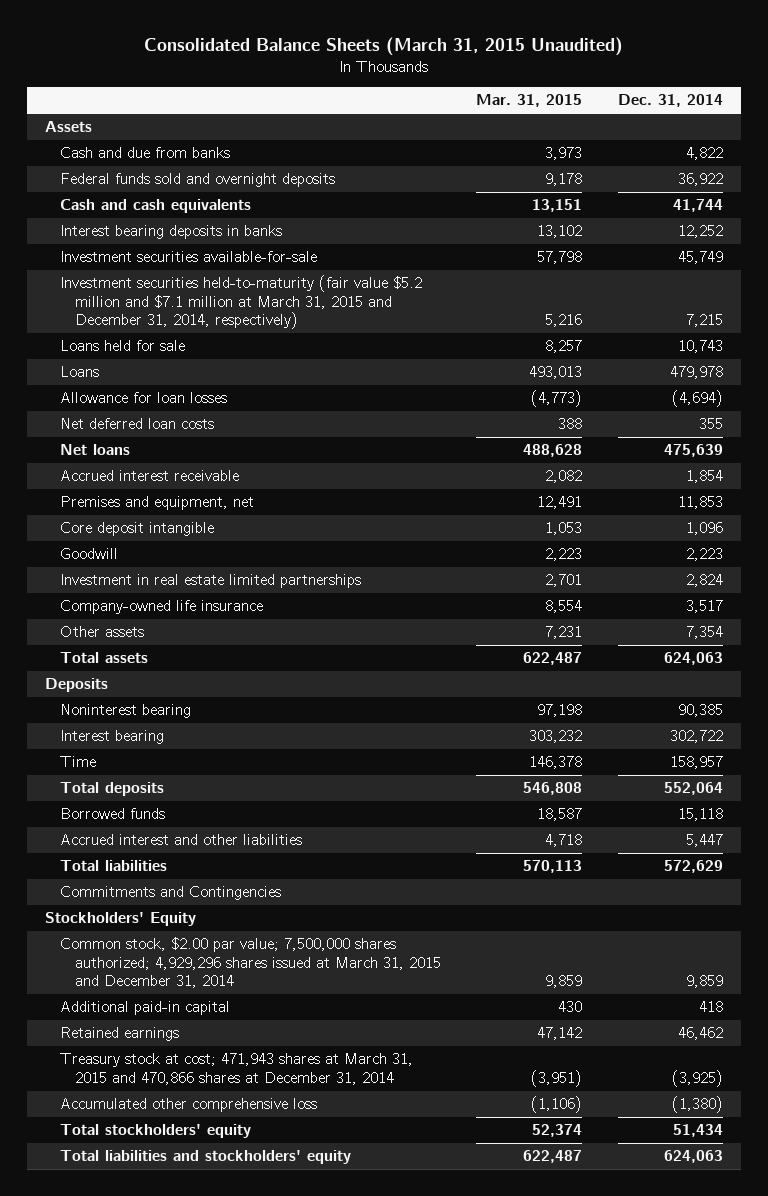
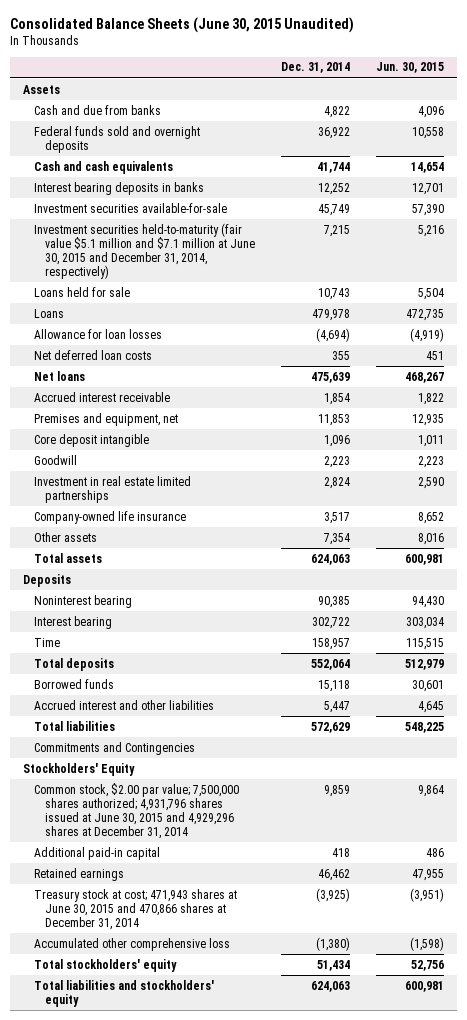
[143,37,623,57] Consolidated Balance Sheets (March 31, 2015 Unaudited) -> [10,16,355,33] Consolidated Balance Sheets (June 30, 2015 Unaudited)
[476,94,583,108] Mar. 31, 2015 -> none
none -> [376,62,445,74] Jun. 30, 2015
[59,275,422,330] Investment securities held-to-maturity (fair value $5.2 million and $7.1 million at March 31, 2015 and December 31, 2014, respectively) -> [34,222,256,280] Investment securities held-to-maturity (fair value $5.1 million and $7.1 million at June 30, 2015 and December 31, 2014, respectively)
[59,937,442,989] Common stock, $2.00 par value; 7,500,000 shares authorized; 4,929,296 shares issued at March 31, 2015 and December 31, 2014 -> [34,782,240,840] Common stock, $2.00 par value; 7,500,000 shares authorized; 4,931,796 shares issued at June 30, 2015 and 4,929,296 shares at December 31, 2014
[59,1053,413,1085] Treasury stock at cost; 471,943 shares at March 31, 2015 and 470,866 shares at December 31, 2014 -> [34,888,238,931] Treasury stock at cost; 471,943 shares at June 30, 2015 and 470,866 shares at December 31, 2014

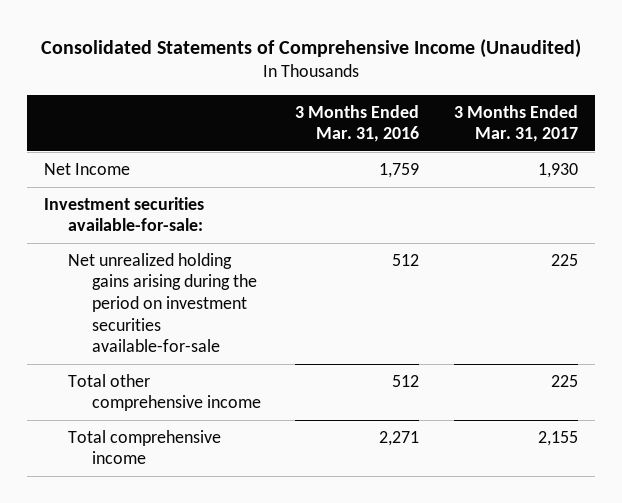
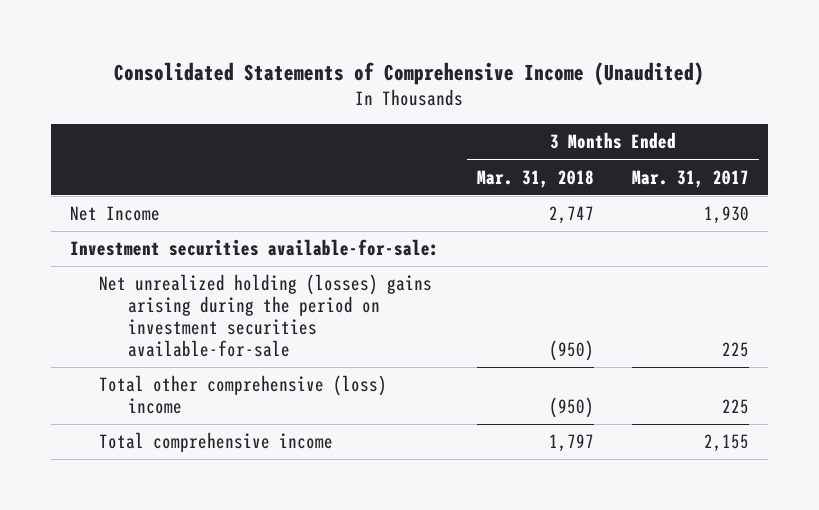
[295,104,420,143] 3 Months Ended Mar. 31, 2016 -> none
none -> [476,169,594,188] Mar. 31, 2018
[67,252,257,353] Net unrealized holding gains arising during the period on investment securities available-for-sale -> [98,274,432,357] Net unrealized holding (losses) gains arising during the period on investment securities available-for-sale
[67,373,261,412] Total other comprehensive income -> [98,375,387,415] Total other comprehensive (loss) income

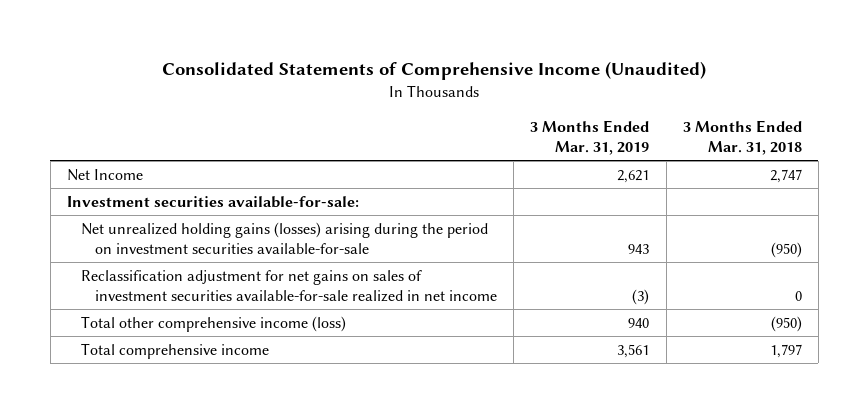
[632,169,750,188] Mar. 31, 2017 -> none
none -> [530,119,650,155] 3 Months Ended Mar. 31, 2019
[98,274,432,357] Net unrealized holding (losses) gains arising during the period on investment securities available-for-sale -> [80,221,488,254] Net unrealized holding gains (losses) arising during the period on investment securities available-for-sale
none -> [80,269,498,302] Reclassification adjustment for net gains on sales of investment securities available-for-sale realized in net income
[98,375,387,415] Total other comprehensive (loss) income -> [80,315,346,332] Total other comprehensive income (loss)

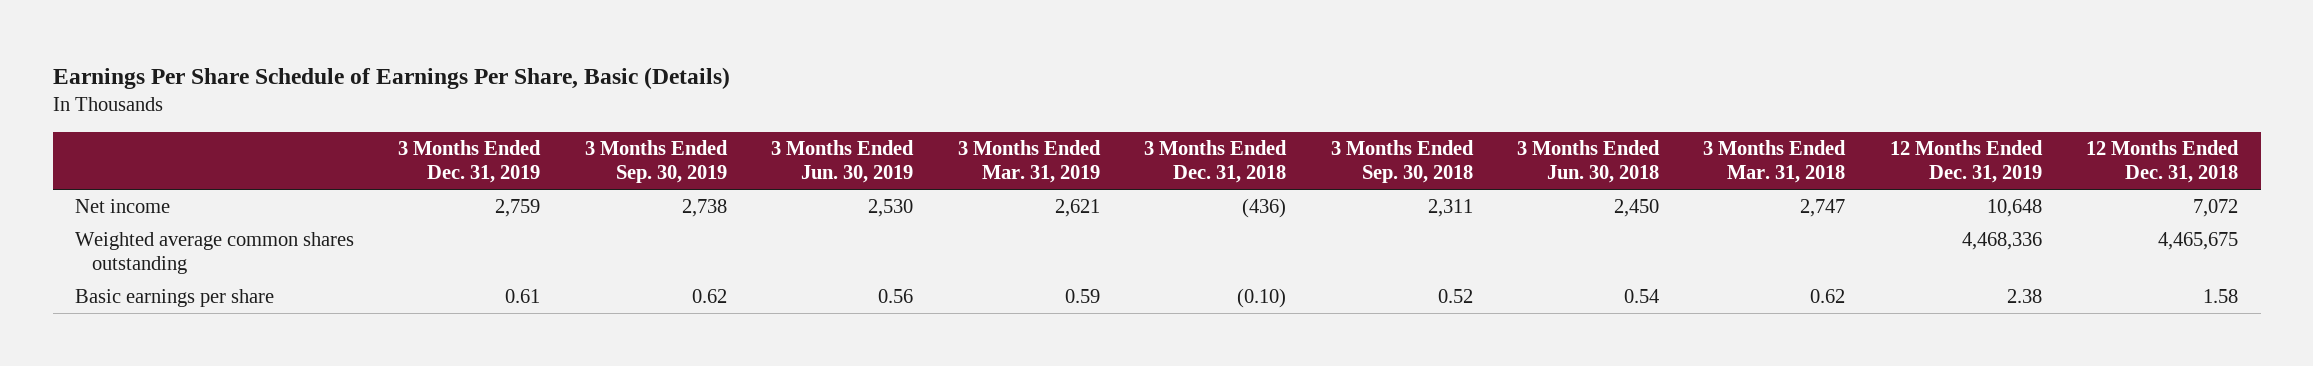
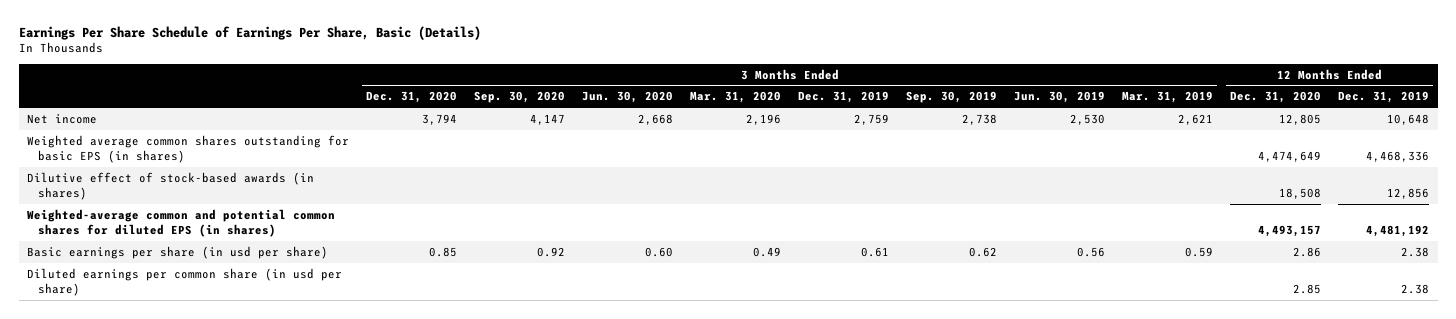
[1144,139,1288,184] 3 Months Ended Dec. 31, 2018 -> none
[1330,139,1474,184] 3 Months Ended Sep. 30, 2018 -> none
[1517,139,1661,184] 3 Months Ended Jun. 30, 2018 -> none
[1703,139,1847,184] 3 Months Ended Mar. 31, 2018 -> none
[2086,139,2240,184] 12 Months Ended Dec. 31, 2018 -> none
none -> [366,91,458,104] Dec. 31, 2020
none -> [474,91,566,104] Sep. 30, 2020
none -> [582,91,674,104] Jun. 30, 2020
none -> [690,91,782,104] Mar. 31, 2020
none -> [1230,91,1322,104] Dec. 31, 2020
[74,232,354,275] Weighted average common shares outstanding -> [27,134,350,163] Weighted average common shares outstanding for basic EPS (in shares)
none -> [27,171,315,200] Dilutive effect of stock-based awards (in shares)
none -> [27,208,336,237] Weighted-average common and potential common shares for diluted EPS (in shares)
[74,289,274,308] Basic earnings per share -> [27,245,329,259] Basic earnings per share (in usd per share)
none -> [27,267,343,296] Diluted earnings per common share (in usd per share)

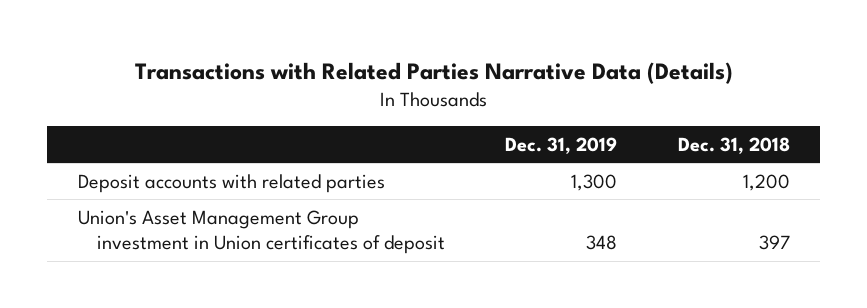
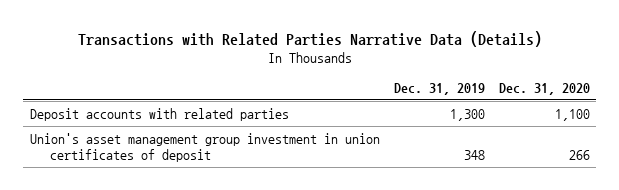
[677,136,790,154] Dec. 31, 2018 -> none
none -> [498,82,590,95] Dec. 31, 2020
[77,209,445,255] Union's Asset Management Group investment in Union certificates of deposit -> [29,132,380,163] Union's asset management group investment in union certificates of deposit

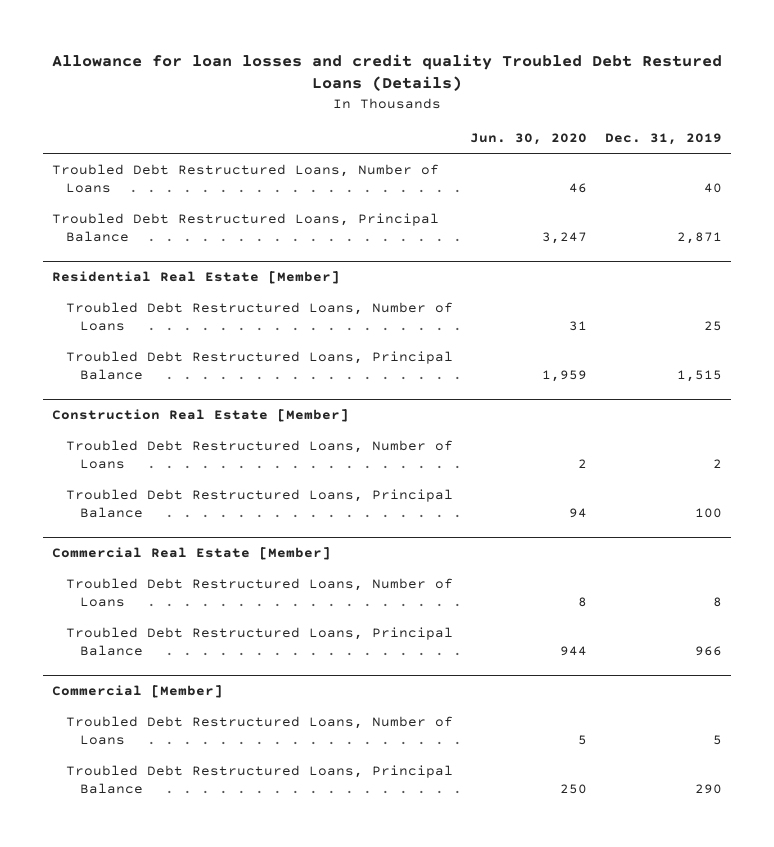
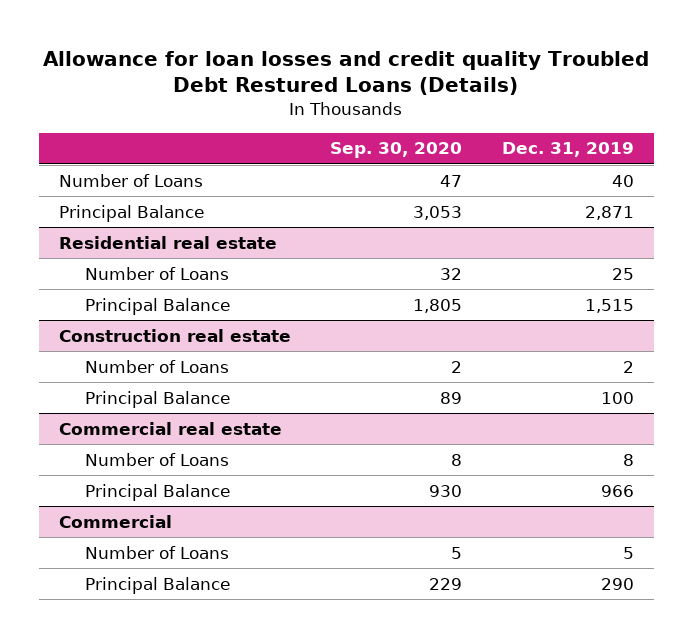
[470,133,588,146] Jun. 30, 2020 -> none
none -> [330,142,463,159] Sep. 30, 2020
[51,163,439,194] Troubled Debt Restructured Loans, Number of Loans -> [58,173,203,187] Number of Loans
[51,212,439,243] Troubled Debt Restructured Loans, Principal Balance -> [58,204,204,222] Principal Balance
[51,270,340,284] Residential Real Estate [Member] -> [58,235,277,249] Residential real estate
[65,301,453,332] Troubled Debt Restructured Loans, Number of Loans -> [85,266,230,280] Number of Loans
[65,350,453,381] Troubled Debt Restructured Loans, Principal Balance -> [85,297,231,315] Principal Balance
[51,408,349,422] Construction Real Estate [Member] -> [58,328,291,342] Construction real estate
[65,439,453,470] Troubled Debt Restructured Loans, Number of Loans -> [85,359,230,373] Number of Loans
[65,488,453,519] Troubled Debt Restructured Loans, Principal Balance -> [85,390,231,408] Principal Balance
[51,546,331,560] Commercial Real Estate [Member] -> [58,421,282,435] Commercial real estate
[65,577,453,608] Troubled Debt Restructured Loans, Number of Loans -> [85,452,230,466] Number of Loans
[65,626,453,657] Troubled Debt Restructured Loans, Principal Balance -> [85,483,231,501] Principal Balance
[51,684,223,698] Commercial [Member] -> [58,514,172,528] Commercial
[65,715,453,746] Troubled Debt Restructured Loans, Number of Loans -> [85,545,230,559] Number of Loans
[65,764,453,795] Troubled Debt Restructured Loans, Principal Balance -> [85,576,231,594] Principal Balance

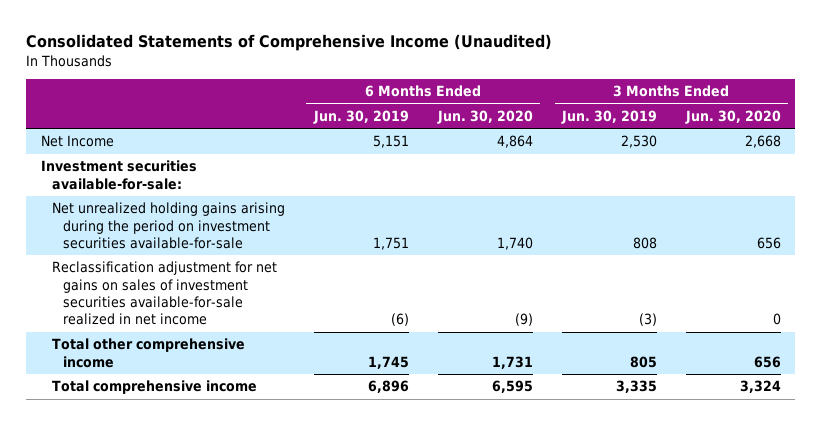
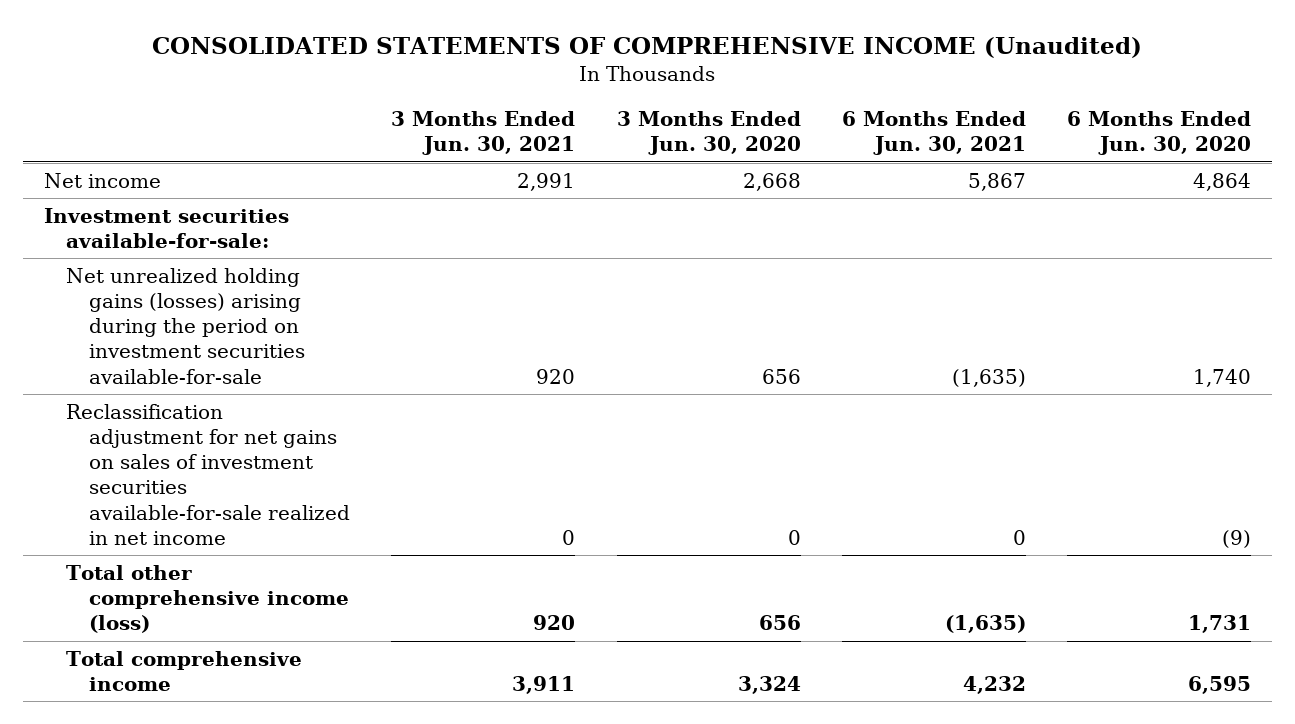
[26,34,553,52] Consolidated Statements of Comprehensive Income (Unaudited) -> [152,37,1143,59] CONSOLIDATED STATEMENTS OF COMPREHENSIVE INCOME (Unaudited)
[312,110,409,125] Jun. 30, 2019 -> none
[560,110,657,125] Jun. 30, 2019 -> none
none -> [391,111,576,156] 3 Months Ended Jun. 30, 2021
none -> [841,111,1026,156] 6 Months Ended Jun. 30, 2021
[40,135,114,148] Net Income -> [43,172,161,188] Net income
[51,202,285,249] Net unrealized holding gains arising during the period on investment securities available-for-sale -> [66,267,306,384] Net unrealized holding gains (losses) arising during the period on investment securities available-for-sale
[51,338,245,368] Total other comprehensive income -> [66,564,350,634] Total other comprehensive income (loss)

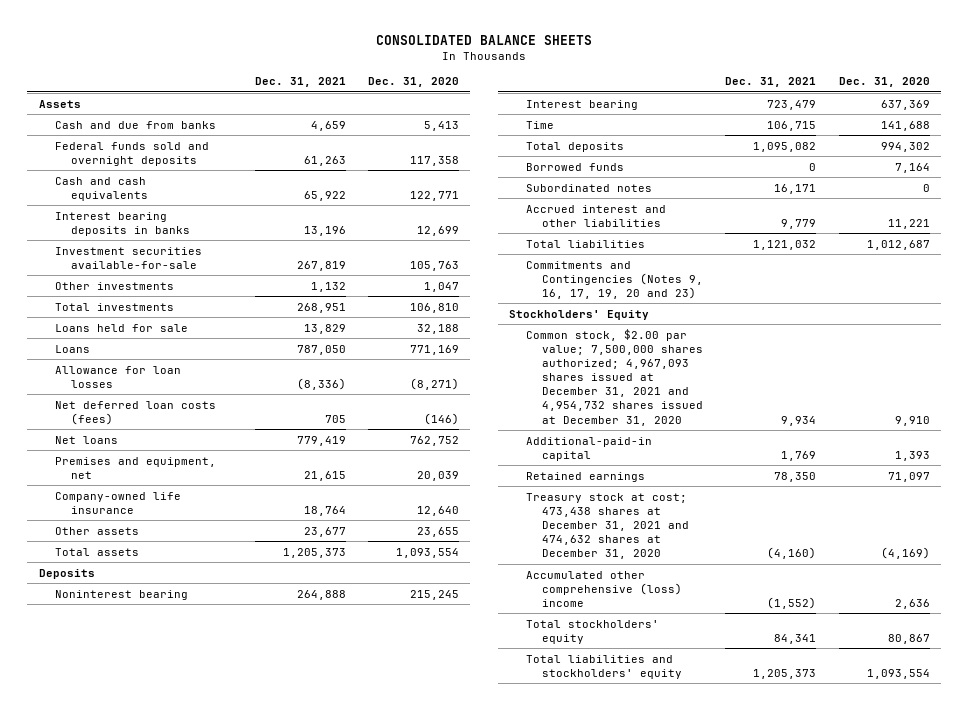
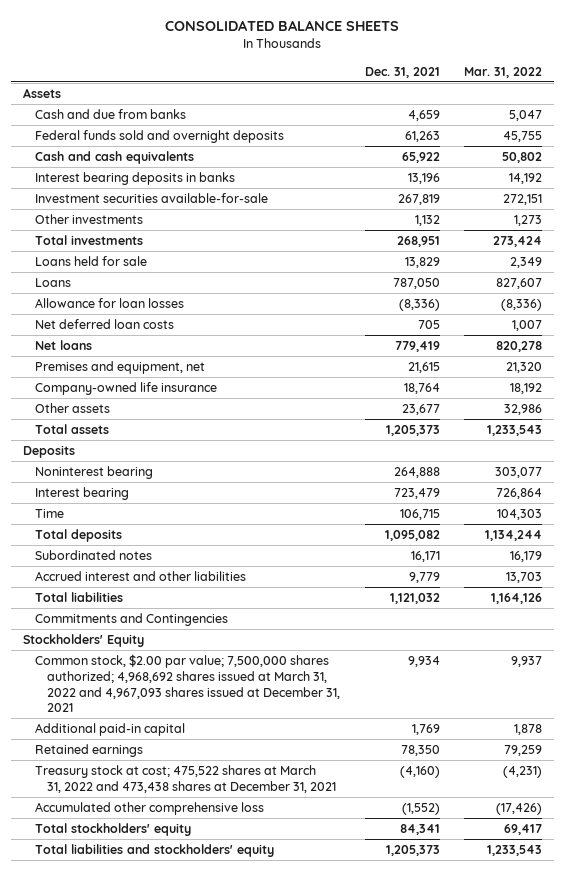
[368,77,460,88] Dec. 31, 2020 -> none
none -> [463,66,542,78] Mar. 31, 2022
[54,400,216,425] Net deferred loan costs (fees) -> [35,319,175,330] Net deferred loan costs
[525,162,624,171] Borrowed funds -> none
[525,260,703,299] Commitments and Contingencies (Notes 9, 16, 17, 19, 20 and 23) -> [35,613,229,627] Commitments and Contingencies
[525,328,703,426] Common stock, $2.00 par value; 7,500,000 shares authorized; 4,967,093 shares issued at December 31, 2021 and 4,954,732 shares issued at December 31, 2020 -> [35,654,341,713] Common stock, $2.00 par value; 7,500,000 shares authorized; 4,968,692 shares issued at March 31, 2022 and 4,967,093 shares issued at December 31, 2021
[525,436,652,461] Additional-paid-in capital -> [35,723,186,737] Additional paid-in capital
[525,492,689,560] Treasury stock at cost; 473,438 shares at December 31, 2021 and 474,632 shares at December 31, 2020 -> [35,765,337,793] Treasury stock at cost; 475,522 shares at March 31, 2022 and 473,438 shares at December 31, 2021
[525,570,682,607] Accumulated other comprehensive (loss) income -> [35,802,265,816] Accumulated other comprehensive loss

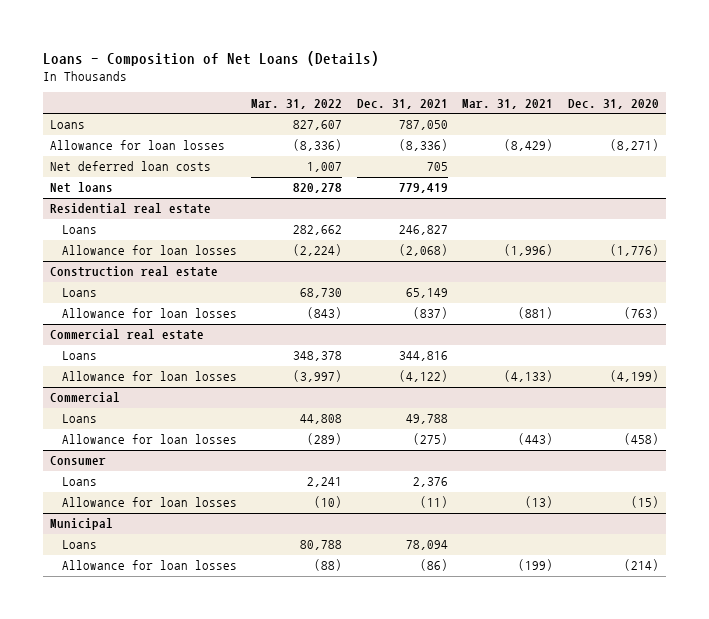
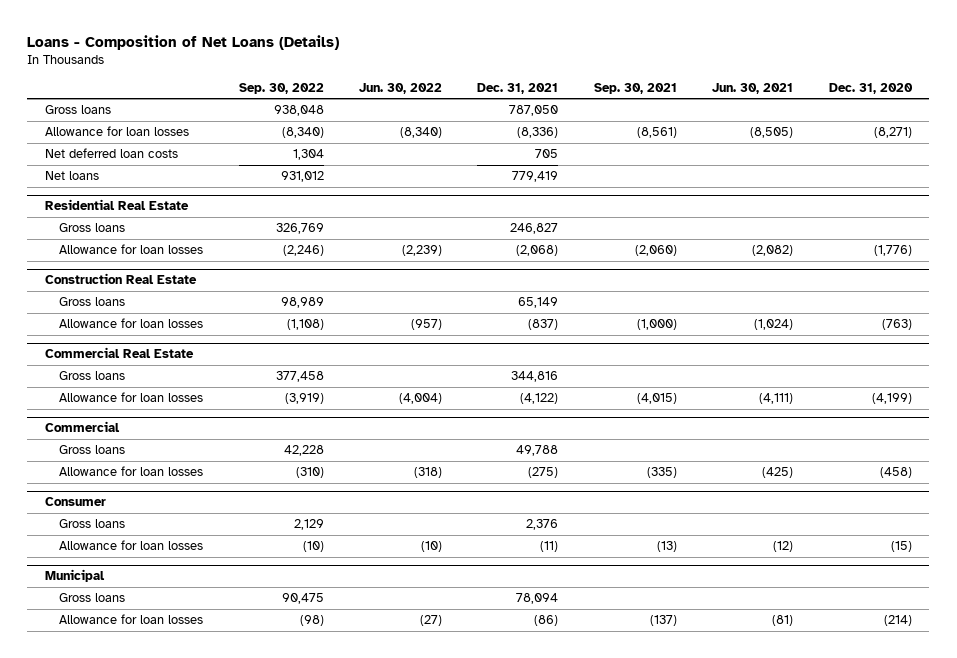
[251,98,343,109] Mar. 31, 2022 -> none
[462,98,554,109] Mar. 31, 2021 -> none
none -> [238,82,324,94] Sep. 30, 2022
none -> [359,82,443,94] Jun. 30, 2022
none -> [593,82,677,94] Sep. 30, 2021
none -> [712,82,794,94] Jun. 30, 2021
[50,120,86,130] Loans -> [45,105,112,115] Gross loans
[50,203,212,215] Residential real estate -> [45,199,190,211] Residential Real Estate
[62,225,98,235] Loans -> [59,223,126,233] Gross loans
[50,266,219,278] Construction real estate -> [45,273,198,285] Construction Real Estate
[62,288,98,298] Loans -> [59,297,126,307] Gross loans
[50,329,205,341] Commercial real estate -> [45,347,195,359] Commercial Real Estate
[62,351,98,361] Loans -> [59,371,126,381] Gross loans
[62,414,98,424] Loans -> [59,445,126,455] Gross loans
[62,477,98,487] Loans -> [59,519,126,529] Gross loans
[62,540,98,550] Loans -> [59,593,126,603] Gross loans

